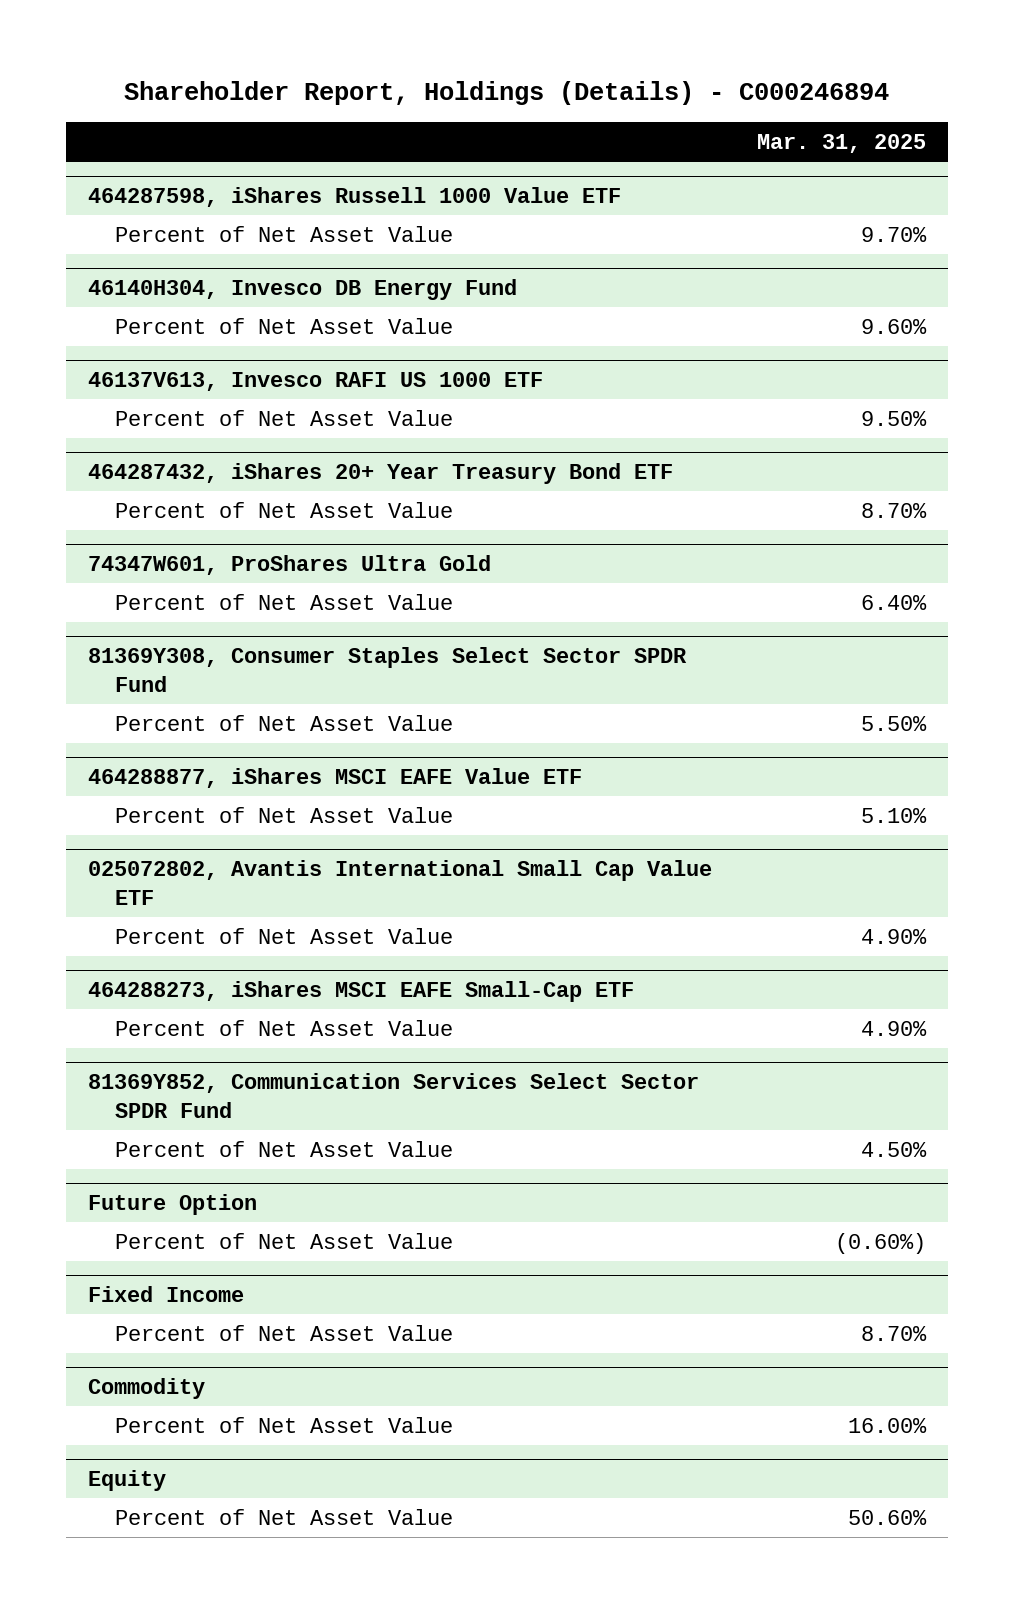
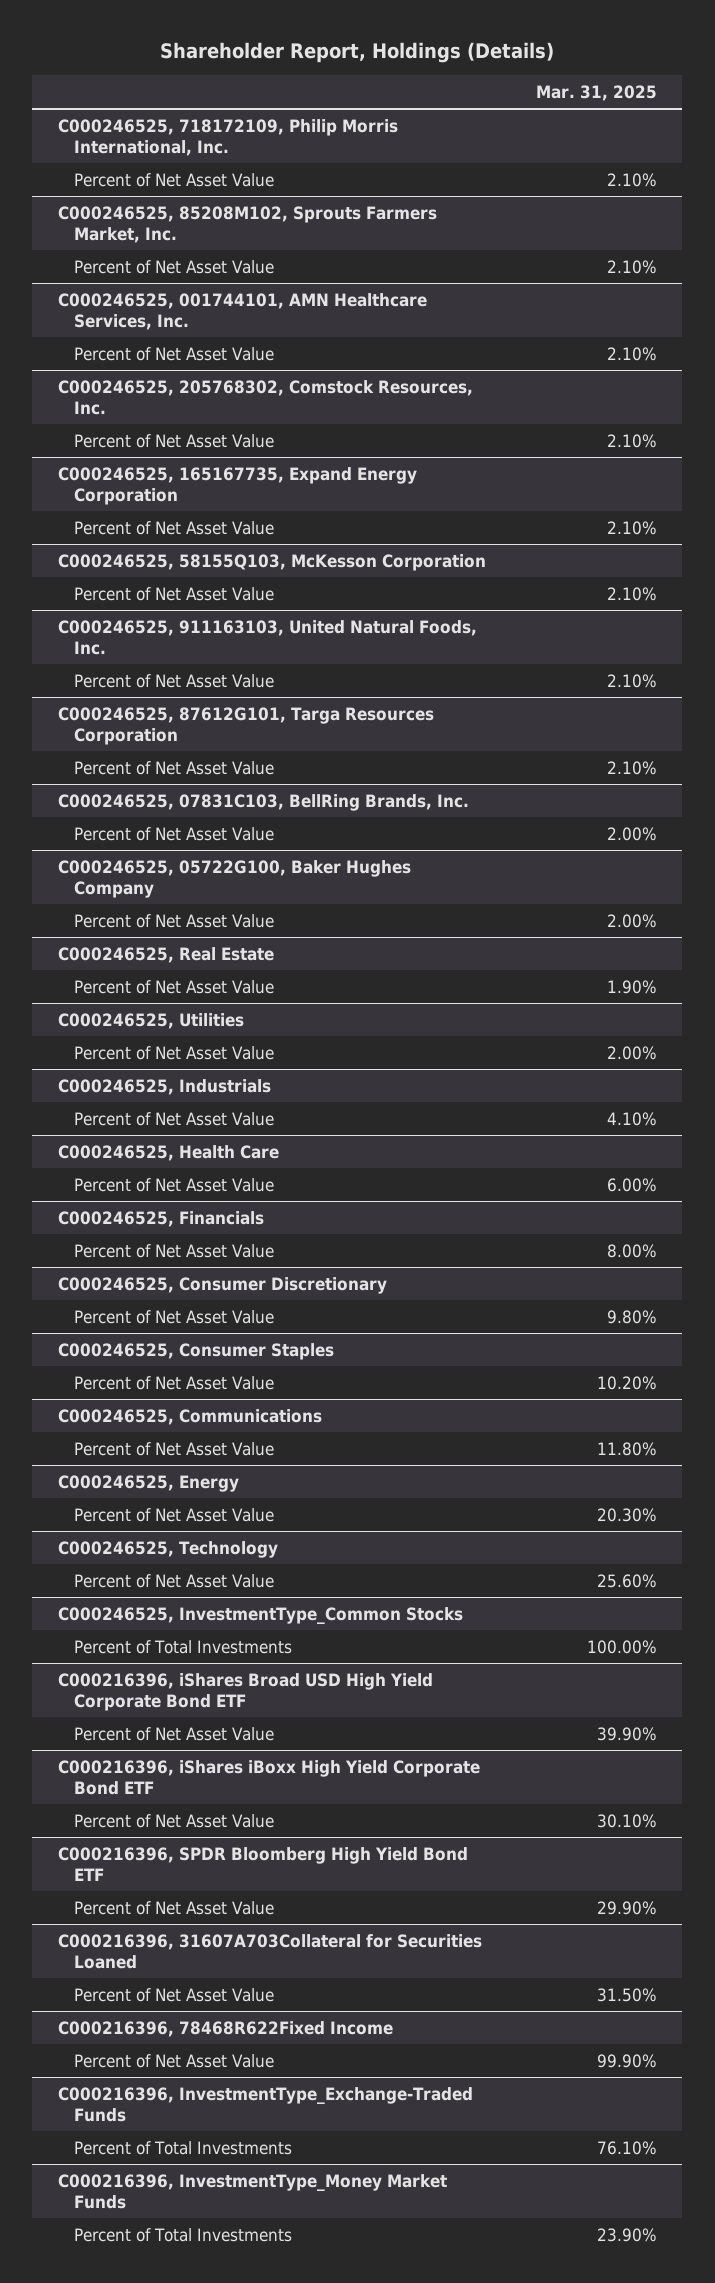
[124,81,890,106] Shareholder Report, Holdings (Details) - C000246894 -> [160,42,555,64] Shareholder Report, Holdings (Details)
[88,186,622,207] 464287598, iShares Russell 1000 Value ETF -> none
[88,278,518,300] 46140H304, Invesco DB Energy Fund -> none
[88,371,544,391] 46137V613, Invesco RAFI US 1000 ETF -> none
[88,462,674,484] 464287432, iShares 20+ Year Treasury Bond ETF -> none
[88,554,492,575] 74347W601, ProShares Ultra Gold -> none
[88,646,688,692] 81369Y308, Consumer Staples Select Sector SPDR Fund -> none
[88,767,583,788] 464288877, iShares MSCI EAFE Value ETF -> none
[88,859,713,905] 025072802, Avantis International Small Cap Value ETF -> none
[88,980,635,1002] 464288273, iShares MSCI EAFE Small-Cap ETF -> none
[88,1072,700,1118] 81369Y852, Communication Services Select Sector SPDR Fund -> none
[88,1193,258,1215] Future Option -> none
[88,1285,245,1302] Fixed Income -> none
[88,1377,206,1399] Commodity -> none
[88,1469,167,1491] Equity -> none
none -> [57,118,398,156] C000246525, 718172109, Philip Morris International, Inc.
[861,226,928,242] 9.70% -> [606,172,657,187] 2.10%
none -> [57,205,437,243] C000246525, 85208M102, Sprouts Farmers Market, Inc.
[861,318,928,334] 9.60% -> [606,259,657,274] 2.10%
none -> [57,292,427,330] C000246525, 001744101, AMN Healthcare Services, Inc.
[861,410,928,426] 9.50% -> [606,346,657,361] 2.10%
none -> [57,379,473,415] C000246525, 205768302, Comstock Resources, Inc.
[861,502,928,518] 8.70% -> [606,433,657,448] 2.10%
none -> [57,466,417,505] C000246525, 165167735, Expand Energy Corporation
[861,594,928,610] 6.40% -> [606,520,657,535] 2.10%
none -> [57,553,486,571] C000246525, 58155Q103, McKesson Corporation
[861,715,928,731] 5.50% -> [606,586,657,601] 2.10%
none -> [57,619,477,655] C000246525, 911163103, United Natural Foods, Inc.
[861,807,928,823] 5.10% -> [606,673,657,688] 2.10%
none -> [57,706,434,745] C000246525, 87612G101, Targa Resources Corporation
[861,928,928,944] 4.90% -> [606,760,657,775] 2.10%
none -> [57,793,469,811] C000246525, 07831C103, BellRing Brands, Inc.
[861,1020,928,1036] 4.90% -> [606,826,657,841] 2.00%
none -> [57,859,411,898] C000246525, 05722G100, Baker Hughes Company
[861,1141,928,1157] 4.50% -> [606,913,657,928] 2.00%
none -> [57,946,274,963] C000246525, Real Estate
[835,1232,927,1254] (0.60%) -> [606,979,657,994] 1.90%
none -> [57,1012,244,1029] C000246525, Utilities
[861,1325,928,1341] 8.70% -> [606,1045,657,1060] 2.00%
none -> [57,1078,271,1095] C000246525, Industrials
[848,1417,928,1433] 16.00% -> [606,1111,657,1126] 4.10%
none -> [57,1144,279,1161] C000246525, Health Care
[848,1509,928,1525] 50.60% -> [606,1177,657,1192] 6.00%
none -> [57,1210,264,1227] C000246525, Financials
none -> [74,1243,275,1258] Percent of Net Asset Value
none -> [57,1276,387,1294] C000246525, Consumer Discretionary
none -> [74,1309,275,1324] Percent of Net Asset Value
none -> [57,1342,334,1360] C000246525, Consumer Staples
none -> [74,1375,275,1390] Percent of Net Asset Value
none -> [57,1408,322,1425] C000246525, Communications
none -> [74,1441,275,1456] Percent of Net Asset Value
none -> [57,1474,239,1492] C000246525, Energy
none -> [74,1507,275,1522] Percent of Net Asset Value
none -> [57,1540,278,1558] C000246525, Technology
none -> [74,1573,275,1588] Percent of Net Asset Value
none -> [57,1606,463,1625] C000246525, InvestmentType_Common Stocks
none -> [74,1639,293,1654] Percent of Total Investments
none -> [57,1672,433,1711] C000216396, iShares Broad USD High Yield Corporate Bond ETF
none -> [74,1726,275,1741] Percent of Net Asset Value
none -> [57,1759,480,1795] C000216396, iShares iBoxx High Yield Corporate Bond ETF
none -> [74,1813,275,1828] Percent of Net Asset Value
none -> [57,1846,468,1881] C000216396, SPDR Bloomberg High Yield Bond ETF
none -> [74,1900,275,1915] Percent of Net Asset Value
none -> [57,1933,482,1969] C000216396, 31607A703Collateral for Securities Loaned
none -> [74,1987,275,2002] Percent of Net Asset Value
none -> [57,2020,393,2037] C000216396, 78468R622Fixed Income
none -> [74,2053,275,2068] Percent of Net Asset Value
none -> [57,2086,473,2122] C000216396, InvestmentType_Exchange-Traded Funds
none -> [74,2140,293,2155] Percent of Total Investments
none -> [57,2173,447,2209] C000216396, InvestmentType_Money Market Funds
none -> [74,2227,293,2242] Percent of Total Investments

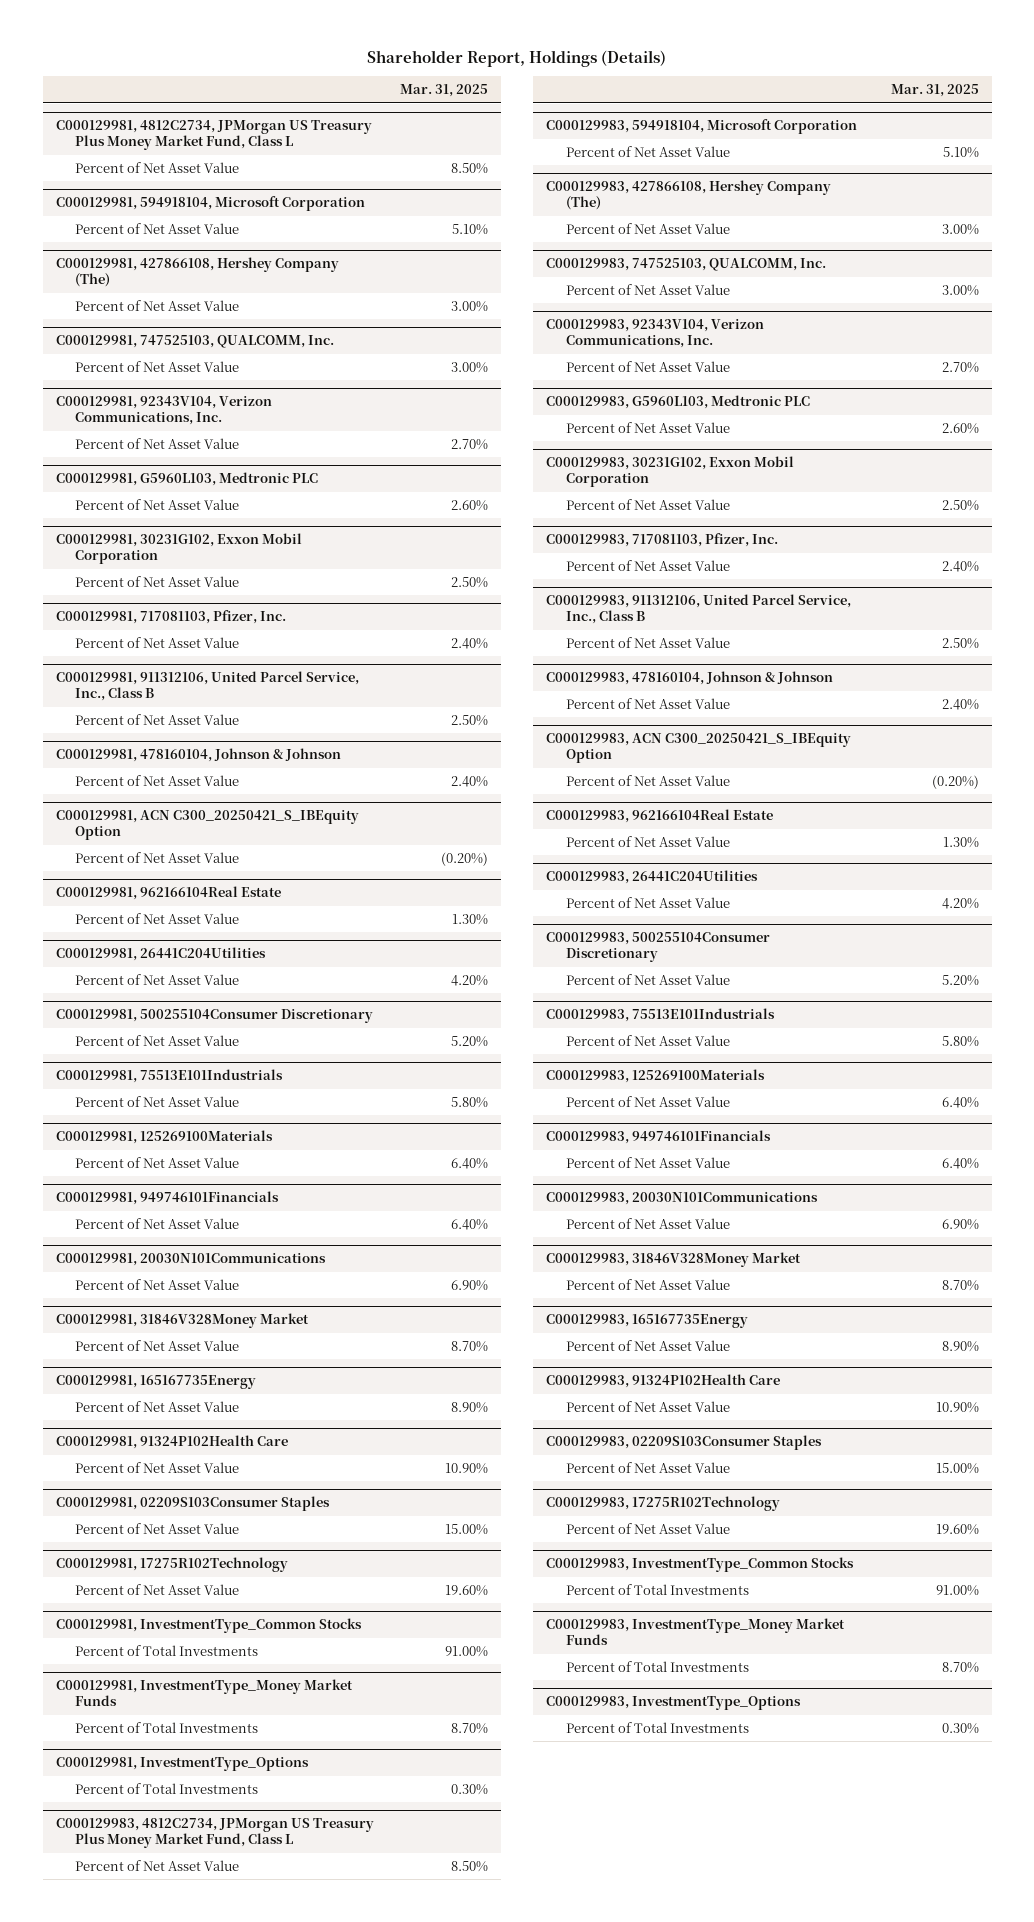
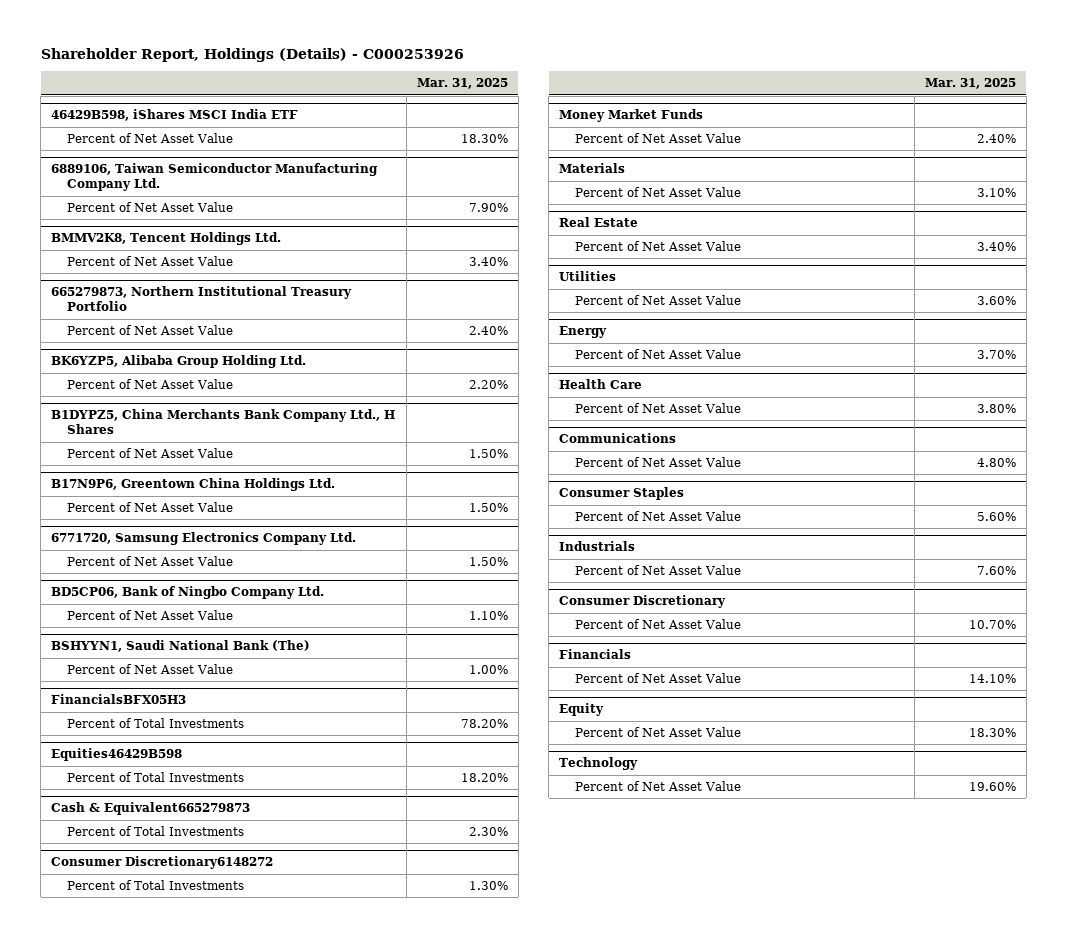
[367,50,667,68] Shareholder Report, Holdings (Details) -> [40,48,464,63] Shareholder Report, Holdings (Details) - C000253926
[55,120,372,151] C000129981, 4812C2734, JPMorgan US Treasury Plus Money Market Fund, Class L -> none
[55,196,365,212] C000129981, 594918104, Microsoft Corporation -> none
[55,257,339,288] C000129981, 427866108, Hershey Company (The) -> none
[55,335,334,349] C000129981, 747525103, QUALCOMM, Inc. -> none
[74,360,239,372] Percent of Net Asset Value -> none
[55,396,272,426] C000129981, 92343V104, Verizon Communications, Inc. -> none
[74,437,239,449] Percent of Net Asset Value -> none
[55,472,318,487] C000129981, G5960L103, Medtronic PLC -> none
[74,498,239,510] Percent of Net Asset Value -> none
[55,533,302,565] C000129981, 30231G102, Exxon Mobil Corporation -> none
[74,575,239,587] Percent of Net Asset Value -> none
[55,610,286,625] C000129981, 717081103, Pfizer, Inc. -> none
[74,636,239,648] Percent of Net Asset Value -> none
[55,671,359,702] C000129981, 911312106, United Parcel Service, Inc., Class B -> none
[74,713,239,725] Percent of Net Asset Value -> none
[55,748,341,763] C000129981, 478160104, Johnson & Johnson -> none
[74,774,239,786] Percent of Net Asset Value -> none
[55,810,359,841] C000129981, ACN C300_20250421_S_IBEquity Option -> none
[74,851,239,863] Percent of Net Asset Value -> none
[55,886,281,901] C000129981, 962166104Real Estate -> none
[74,912,239,924] Percent of Net Asset Value -> none
[55,947,266,962] C000129981, 26441C204Utilities -> none
[74,973,239,985] Percent of Net Asset Value -> none
[55,1009,373,1024] C000129981, 500255104Consumer Discretionary -> none
[74,1034,239,1046] Percent of Net Asset Value -> none
[55,1069,283,1084] C000129981, 75513E101Industrials -> none
[74,1095,239,1107] Percent of Net Asset Value -> none
[55,1130,273,1145] C000129981, 125269100Materials -> none
[74,1156,239,1168] Percent of Net Asset Value -> none
[55,1191,279,1206] C000129981, 949746101Financials -> none
[74,1217,239,1229] Percent of Net Asset Value -> none
[55,1253,326,1267] C000129981, 20030N101Communications -> none
[74,1278,239,1290] Percent of Net Asset Value -> none
[55,1313,309,1329] C000129981, 31846V328Money Market -> none
[74,1339,239,1351] Percent of Net Asset Value -> none
[55,1375,256,1390] C000129981, 165167735Energy -> none
[74,1400,239,1412] Percent of Net Asset Value -> none
[55,1435,288,1450] C000129981, 91324P102Health Care -> none
[74,1461,239,1473] Percent of Net Asset Value -> none
[55,1496,330,1512] C000129981, 02209S103Consumer Staples -> none
[74,1522,239,1534] Percent of Net Asset Value -> none
[55,1557,288,1573] C000129981, 17275R102Technology -> none
[74,1583,239,1595] Percent of Net Asset Value -> none
[55,1618,362,1634] C000129981, InvestmentType_Common Stocks -> none
[74,1644,258,1656] Percent of Total Investments -> none
[55,1679,353,1707] C000129981, InvestmentType_Money Market Funds -> none
[74,1721,258,1733] Percent of Total Investments -> none
[55,1757,309,1772] C000129981, InvestmentType_Options -> none
[74,1782,258,1794] Percent of Total Investments -> none
[55,1818,374,1849] C000129983, 4812C2734, JPMorgan US Treasury Plus Money Market Fund, Class L -> none
[74,1859,239,1871] Percent of Net Asset Value -> none
[546,119,858,135] C000129983, 594918104, Microsoft Corporation -> none
[565,145,730,157] Percent of Net Asset Value -> none
[546,180,832,211] C000129983, 427866108, Hershey Company (The) -> none
[565,222,730,234] Percent of Net Asset Value -> none
[546,258,827,272] C000129983, 747525103, QUALCOMM, Inc. -> none
[565,283,730,295] Percent of Net Asset Value -> none
[546,319,765,349] C000129983, 92343V104, Verizon Communications, Inc. -> none
[565,360,730,372] Percent of Net Asset Value -> none
[546,395,811,410] C000129983, G5960L103, Medtronic PLC -> none
[565,421,730,433] Percent of Net Asset Value -> none
[546,456,795,488] C000129983, 30231G102, Exxon Mobil Corporation -> none
[565,498,730,510] Percent of Net Asset Value -> none
[546,533,779,548] C000129983, 717081103, Pfizer, Inc. -> none
none -> [51,109,299,122] 46429B598, iShares MSCI India ETF
[450,162,488,174] 8.50% -> [460,134,508,144] 18.30%
none -> [51,163,379,192] 6889106, Taiwan Semiconductor Manufacturing Company Ltd.
[451,223,488,235] 5.10% -> [468,203,508,213] 7.90%
none -> [51,232,282,246] BMMV2K8, Tencent Holdings Ltd.
[450,300,488,312] 3.00% -> [468,257,508,267] 3.40%
none -> [51,286,353,312] 665279873, Northern Institutional Treasury Portfolio
[546,594,852,625] C000129983, 911312106, United Parcel Service, Inc., Class B -> none
[546,671,834,686] C000129983, 478160104, Johnson & Johnson -> none
none -> [51,355,307,369] BK6YZP5, Alibaba Group Holding Ltd.
[941,637,979,649] 2.50% -> [468,380,508,390] 2.20%
none -> [51,409,396,435] B1DYPZ5, China Merchants Bank Company Ltd., H Shares
none -> [67,448,234,459] Percent of Net Asset Value
none -> [51,478,336,492] B17N9P6, Greentown China Holdings Ltd.
none -> [67,502,234,513] Percent of Net Asset Value
none -> [51,532,357,546] 6771720, Samsung Electronics Company Ltd.
none -> [67,556,234,567] Percent of Net Asset Value
none -> [51,586,325,600] BD5CP06, Bank of Ningbo Company Ltd.
none -> [67,610,234,621] Percent of Net Asset Value
none -> [51,640,311,653] BSHYYN1, Saudi National Bank (The)
none -> [67,664,234,675] Percent of Net Asset Value
none -> [51,694,187,705] FinancialsBFX05H3
none -> [67,718,245,729] Percent of Total Investments
none -> [51,748,183,762] Equities46429B598
none -> [67,772,245,783] Percent of Total Investments
none -> [51,802,251,816] Cash & Equivalent665279873
none -> [67,826,245,837] Percent of Total Investments
none -> [51,856,274,870] Consumer Discretionary6148272
none -> [67,880,245,891] Percent of Total Investments
none -> [559,109,704,123] Money Market Funds
[546,733,852,764] C000129983, ACN C300_20250421_S_IBEquity Option -> none
[546,809,774,824] C000129983, 962166104Real Estate -> none
[546,870,759,885] C000129983, 26441C204Utilities -> none
[546,932,771,963] C000129983, 500255104Consumer Discretionary -> none
[546,1008,776,1023] C000129983, 75513E101Industrials -> none
[546,1069,766,1084] C000129983, 125269100Materials -> none
[546,1130,772,1145] C000129983, 949746101Financials -> none
[546,1192,819,1206] C000129983, 20030N101Communications -> none
[546,1252,802,1268] C000129983, 31846V328Money Market -> none
[546,1314,749,1329] C000129983, 165167735Energy -> none
[546,1374,781,1389] C000129983, 91324P102Health Care -> none
[546,1435,823,1451] C000129983, 02209S103Consumer Staples -> none
[565,1461,730,1473] Percent of Net Asset Value -> none
[546,1496,781,1512] C000129983, 17275R102Technology -> none
none -> [559,163,626,174] Materials
[931,774,979,789] (0.20%) -> [976,188,1016,198] 3.10%
none -> [559,217,639,228] Real Estate
[942,836,979,848] 1.30% -> [976,242,1016,252] 3.40%
none -> [559,271,617,282] Utilities
[941,897,979,909] 4.20% -> [976,296,1016,306] 3.60%
none -> [559,326,608,339] Energy
[941,974,979,986] 5.20% -> [976,350,1016,360] 3.70%
none -> [559,379,643,390] Health Care
[941,1035,979,1047] 5.80% -> [976,404,1016,414] 3.80%
none -> [559,433,677,444] Communications
[941,1096,979,1108] 6.40% -> [976,458,1016,468] 4.80%
none -> [559,487,685,501] Consumer Staples
[941,1157,979,1169] 6.40% -> [976,512,1016,522] 5.60%
none -> [559,541,636,552] Industrials
[941,1218,979,1230] 6.90% -> [976,566,1016,576] 7.60%
none -> [559,595,727,609] Consumer Discretionary
[941,1279,979,1291] 8.70% -> [968,620,1016,630] 10.70%
none -> [559,649,632,660] Financials
[941,1340,979,1352] 8.90% -> [968,674,1016,684] 14.10%
none -> [559,703,605,717] Equity
[935,1401,979,1413] 10.90% -> [968,728,1016,738] 18.30%
none -> [559,757,639,771] Technology
[546,1557,855,1573] C000129983, InvestmentType_Common Stocks -> none
[565,1583,749,1595] Percent of Total Investments -> none
[546,1618,846,1646] C000129983, InvestmentType_Money Market Funds -> none
[565,1660,749,1672] Percent of Total Investments -> none
[546,1696,802,1711] C000129983, InvestmentType_Options -> none
[565,1721,749,1733] Percent of Total Investments -> none

